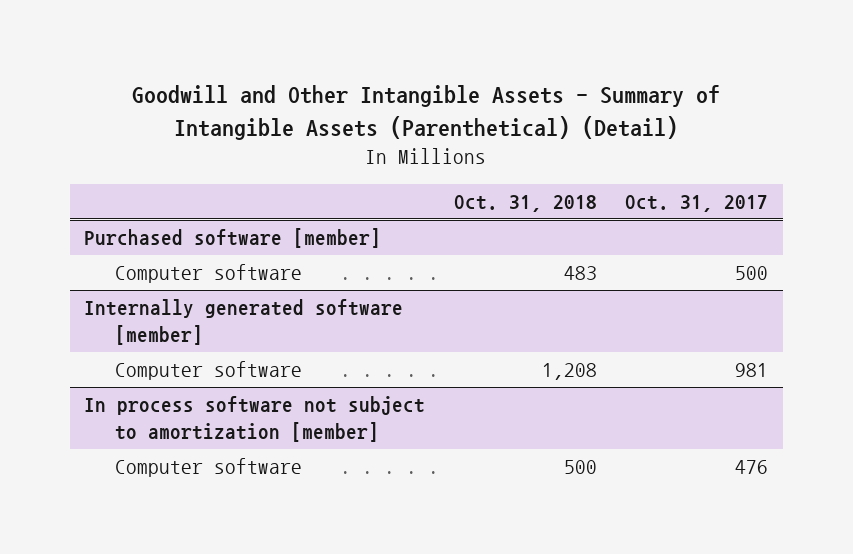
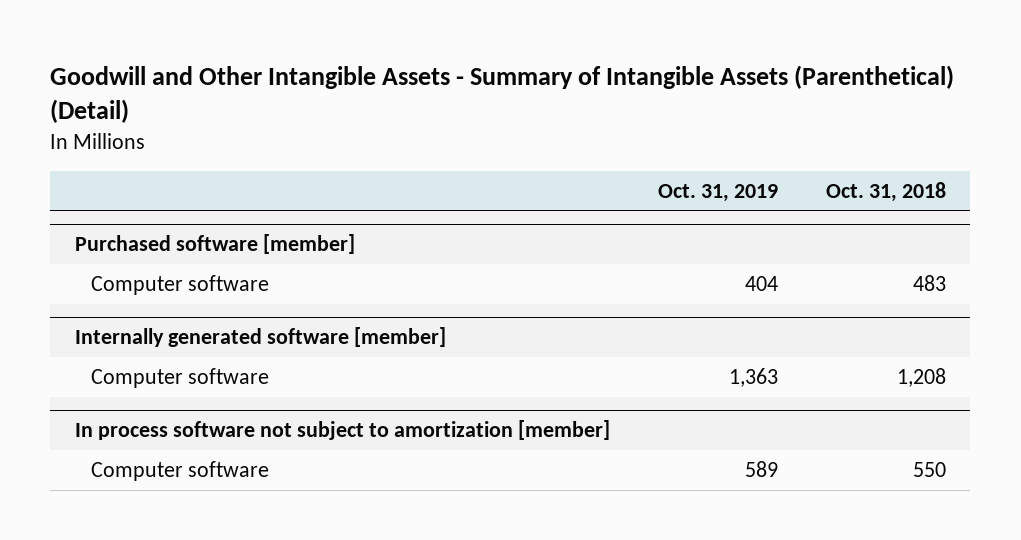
[625,195,769,213] Oct. 31, 2017 -> none
none -> [657,183,778,202] Oct. 31, 2019
[563,460,597,475] 500 -> [913,462,947,478] 550

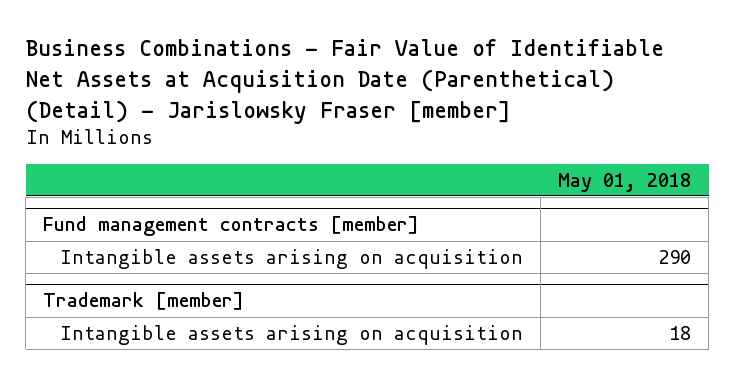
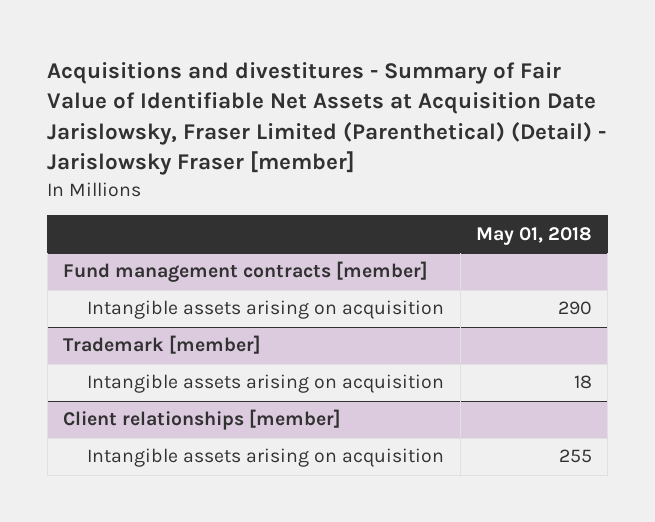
[25,39,664,124] Business Combinations - Fair Value of Identifiable Net Assets at Acquisition Date (Parenthetical) (Detail) - Jarislowsky Fraser [member] -> [47,61,607,176] Acquisitions and divestitures - Summary of Fair Value of Identifiable Net Assets at Acquisition Date Jarislowsky, Fraser Limited (Parenthetical) (Detail) - Jarislowsky Fraser [member]
none -> [63,409,342,431] Client relationships [member]
none -> [87,448,445,468] Intangible assets arising on acquisition

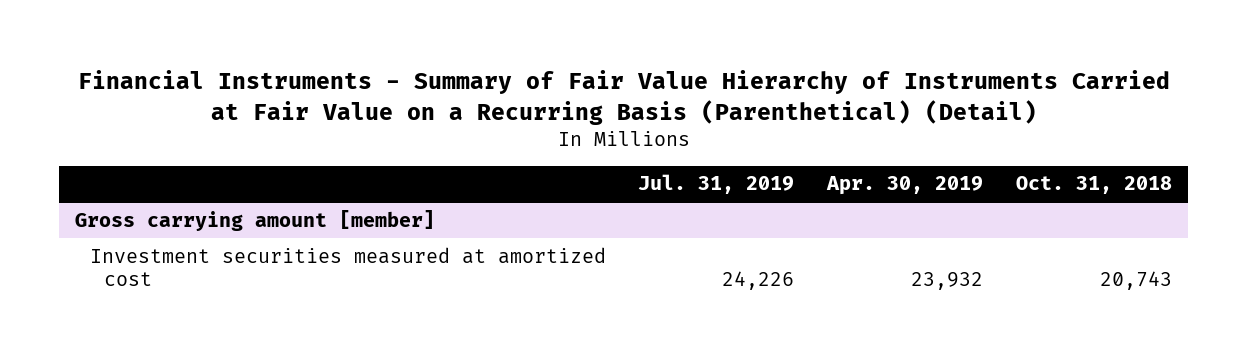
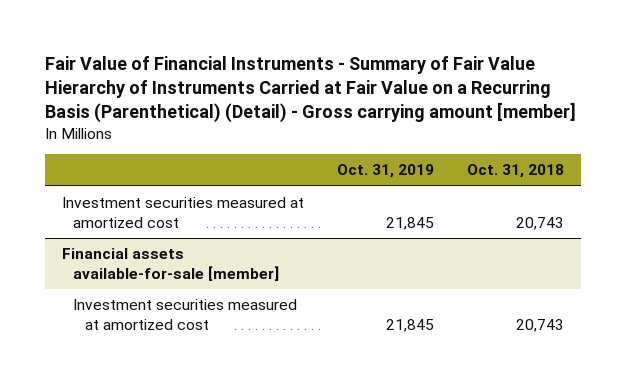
[77,70,1170,125] Financial Instruments - Summary of Fair Value Hierarchy of Instruments Carried at Fair Value on a Recurring Basis (Parenthetical) (Detail) -> [45,55,577,123] Fair Value of Financial Instruments - Summary of Fair Value Hierarchy of Instruments Carried at Fair Value on a Recurring Basis (Parenthetical) (Detail) - Gross carrying amount [member]
[638,174,795,195] Jul. 31, 2019 -> none
[826,176,984,196] Apr. 30, 2019 -> none
none -> [337,164,435,179] Oct. 31, 2019
[75,209,436,231] Gross carrying amount [member] -> none
none -> [62,248,280,281] Financial assets available-for-sale [member]
none -> [73,299,298,330] Investment securities measured at amortized cost

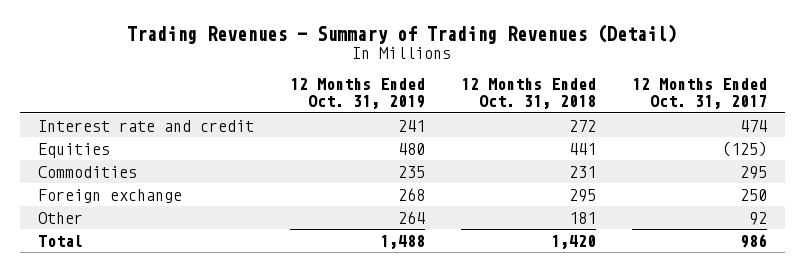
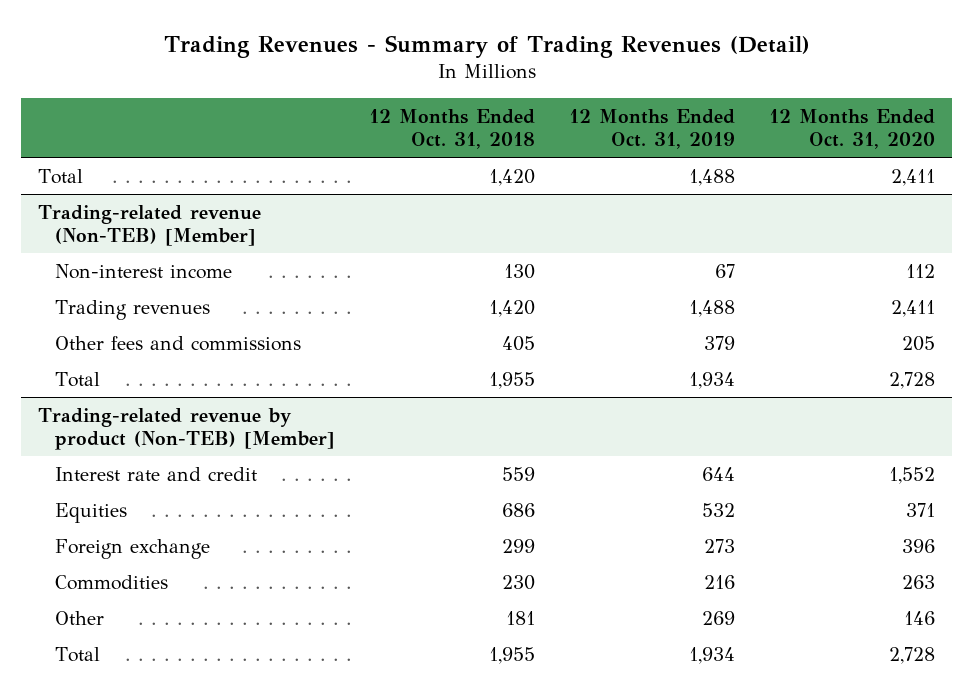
[631,78,767,110] 12 Months Ended Oct. 31, 2017 -> none
none -> [768,108,935,149] 12 Months Ended Oct. 31, 2020
[37,119,254,132] Interest rate and credit -> none
[37,142,110,158] Equities -> none
[37,165,137,178] Commodities -> none
[37,188,182,203] Foreign exchange -> none
[37,211,83,224] Other -> none
none -> [38,204,262,247] Trading-related revenue (Non-TEB) [Member]
none -> [54,263,232,279] Non-interest income
none -> [54,299,210,320] Trading revenues
none -> [54,335,301,351] Other fees and commissions
none -> [54,371,100,387] Total
none -> [38,407,335,451] Trading-related revenue by product (Non-TEB) [Member]
none -> [54,466,257,481] Interest rate and credit
none -> [54,502,127,523] Equities
none -> [54,538,210,559] Foreign exchange
none -> [54,574,168,590] Commodities
none -> [54,610,104,625] Other
none -> [54,646,100,662] Total

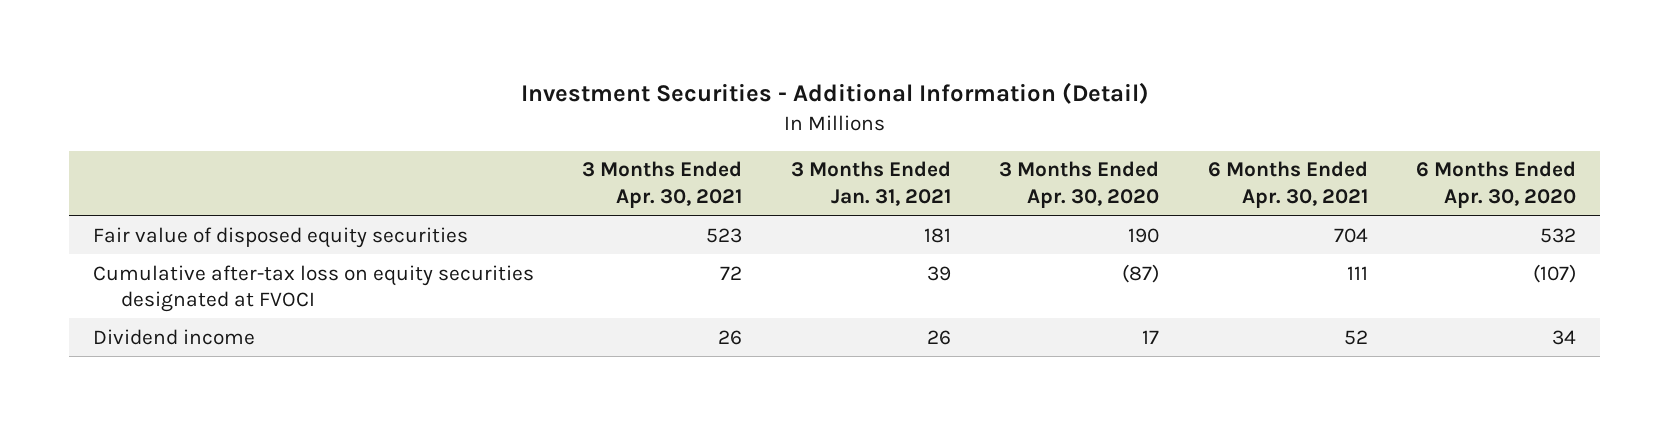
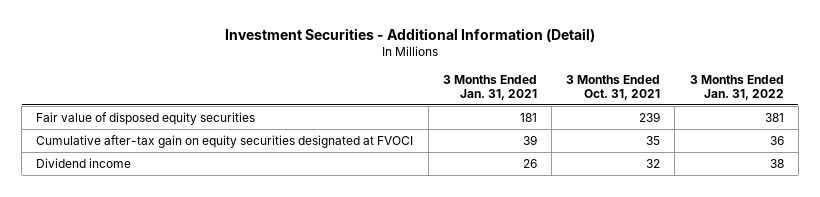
[582,161,743,208] 3 Months Ended Apr. 30, 2021 -> none
[999,161,1160,208] 3 Months Ended Apr. 30, 2020 -> none
[1207,161,1368,208] 6 Months Ended Apr. 30, 2021 -> none
[1416,161,1577,208] 6 Months Ended Apr. 30, 2020 -> none
none -> [566,75,661,100] 3 Months Ended Oct. 31, 2021
none -> [689,75,784,100] 3 Months Ended Jan. 31, 2022
[93,264,535,312] Cumulative after-tax loss on equity securities designated at FVOCI -> [36,134,414,148] Cumulative after-tax gain on equity securities designated at FVOCI

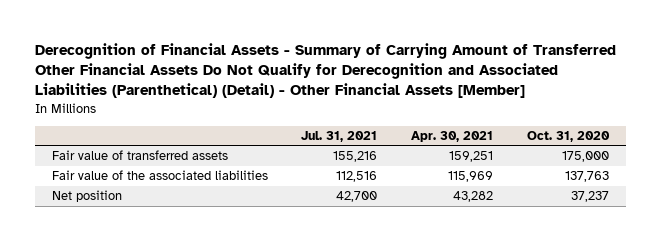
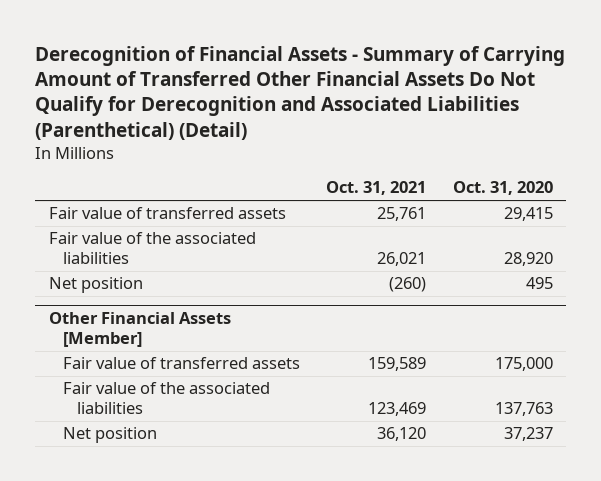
[34,42,616,99] Derecognition of Financial Assets - Summary of Carrying Amount of Transferred Other Financial Assets Do Not Qualify for Derecognition and Associated Liabilities (Parenthetical) (Detail) - Other Financial Assets [Member] -> [35,45,566,140] Derecognition of Financial Assets - Summary of Carrying Amount of Transferred Other Financial Assets Do Not Qualify for Derecognition and Associated Liabilities (Parenthetical) (Detail)
[301,130,378,142] Jul. 31, 2021 -> none
[411,130,494,142] Apr. 30, 2021 -> none
none -> [326,181,427,196] Oct. 31, 2021
none -> [48,207,286,220] Fair value of transferred assets
none -> [48,232,256,265] Fair value of the associated liabilities
none -> [48,277,143,294] Net position
none -> [48,312,231,347] Other Financial Assets [Member]

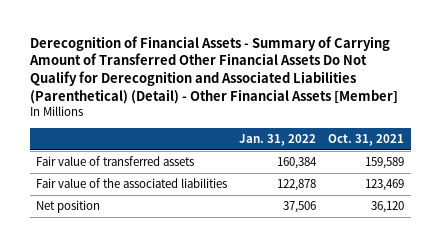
[35,45,566,140] Derecognition of Financial Assets - Summary of Carrying Amount of Transferred Other Financial Assets Do Not Qualify for Derecognition and Associated Liabilities (Parenthetical) (Detail) -> [29,35,399,104] Derecognition of Financial Assets - Summary of Carrying Amount of Transferred Other Financial Assets Do Not Qualify for Derecognition and Associated Liabilities (Parenthetical) (Detail) - Other Financial Assets [Member]
[452,181,553,196] Oct. 31, 2020 -> none
none -> [239,133,317,146] Jan. 31, 2022
[48,207,286,220] Fair value of transferred assets -> none
[48,232,256,265] Fair value of the associated liabilities -> none
[48,277,143,294] Net position -> none
[48,312,231,347] Other Financial Assets [Member] -> none

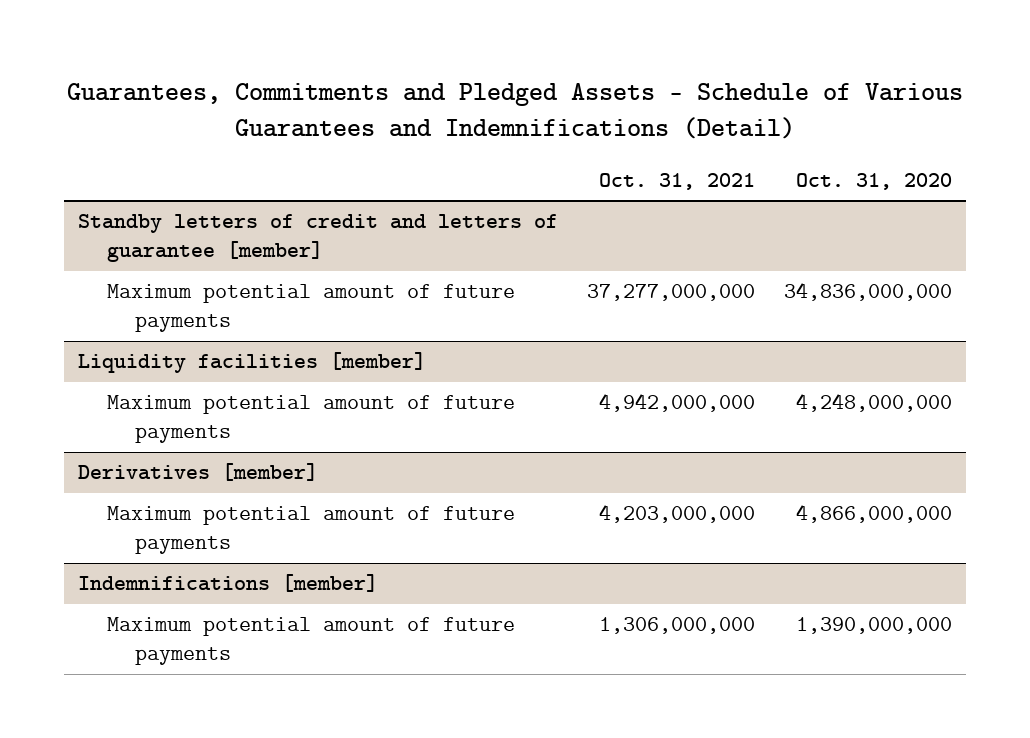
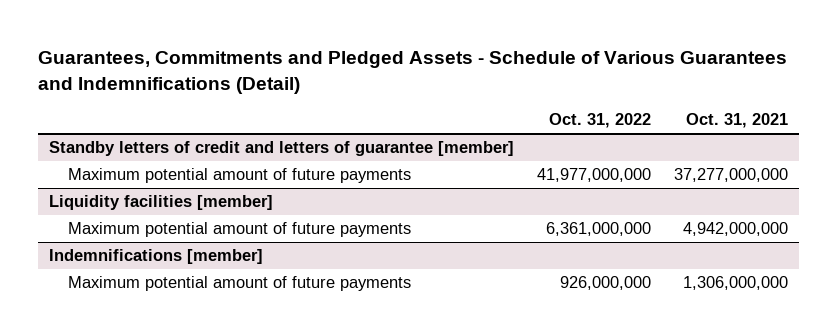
[795,173,952,191] Oct. 31, 2020 -> none
none -> [549,113,652,129] Oct. 31, 2022
[78,463,319,482] Derivatives [member] -> none
[106,506,515,555] Maximum potential amount of future payments -> none

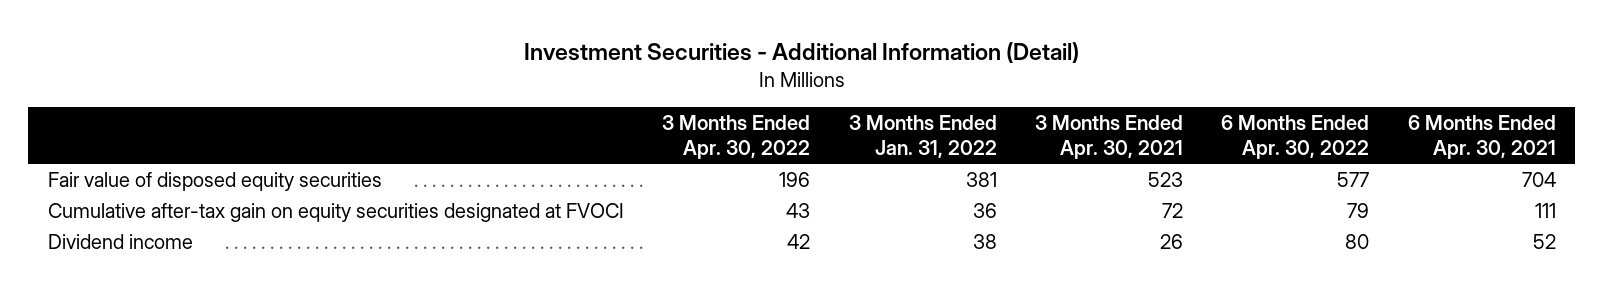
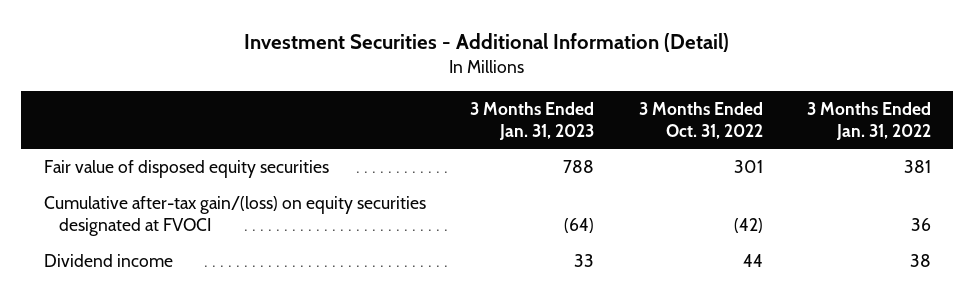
[662,114,811,160] 3 Months Ended Apr. 30, 2022 -> none
[1035,114,1184,160] 3 Months Ended Apr. 30, 2021 -> none
[1221,114,1370,160] 6 Months Ended Apr. 30, 2022 -> none
[1407,114,1556,160] 6 Months Ended Apr. 30, 2021 -> none
none -> [470,101,595,140] 3 Months Ended Jan. 31, 2023
none -> [638,101,763,139] 3 Months Ended Oct. 31, 2022
[47,202,624,222] Cumulative after-tax gain on equity securities designated at FVOCI -> [43,195,426,237] Cumulative after-tax gain/(loss) on equity securities designated at FVOCI

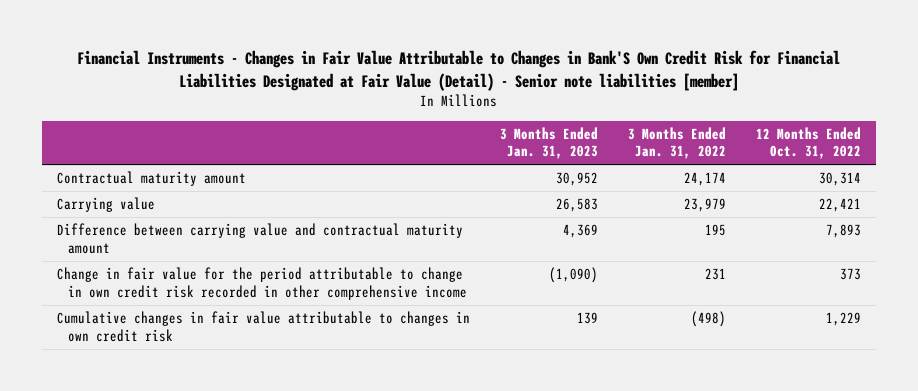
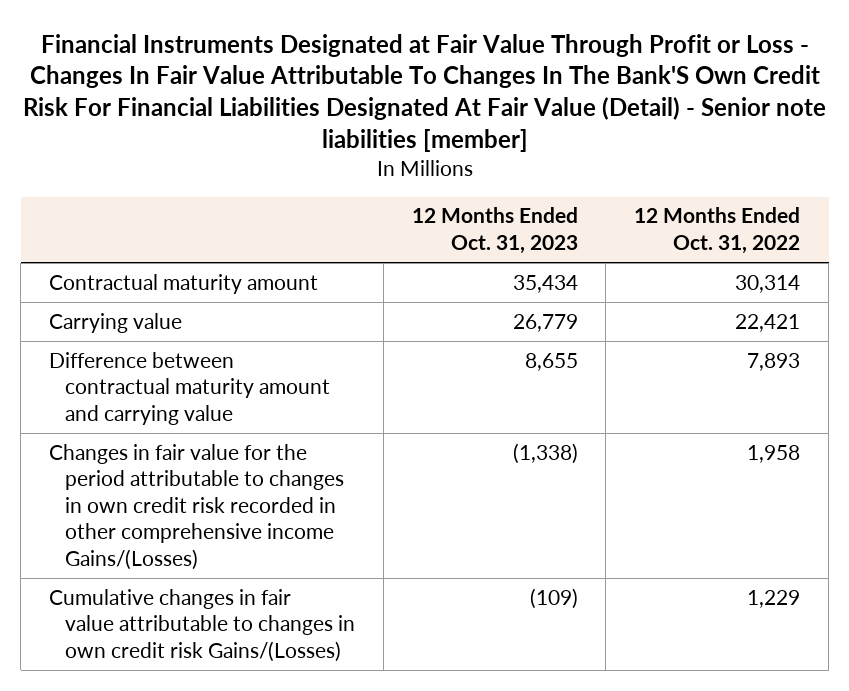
[77,50,841,91] Financial Instruments - Changes in Fair Value Attributable to Changes in Bank'S Own Credit Risk for Financial Liabilities Designated at Fair Value (Detail) - Senior note liabilities [member] -> [22,33,826,153] Financial Instruments Designated at Fair Value Through Profit or Loss - Changes In Fair Value Attributable To Changes In The Bank'S Own Credit Risk For Financial Liabilities Designated At Fair Value (Detail) - Senior note liabilities [member]
[500,126,599,160] 3 Months Ended Jan. 31, 2023 -> none
[628,126,727,160] 3 Months Ended Jan. 31, 2022 -> none
none -> [411,207,578,254] 12 Months Ended Oct. 31, 2023
[56,223,463,254] Difference between carrying value and contractual maturity amount -> [49,351,330,425] Difference between contractual maturity amount and carrying value
[56,267,468,300] Change in fair value for the period attributable to change in own credit risk recorded in other comprehensive income -> [49,443,344,570] Changes in fair value for the period attributable to changes in own credit risk recorded in other comprehensive income Gains/(Losses)
[840,268,862,281] 373 -> [747,444,801,463] 1,958
[56,311,470,342] Cumulative changes in fair value attributable to changes in own credit risk -> [49,588,355,662] Cumulative changes in fair value attributable to changes in own credit risk Gains/(Losses)

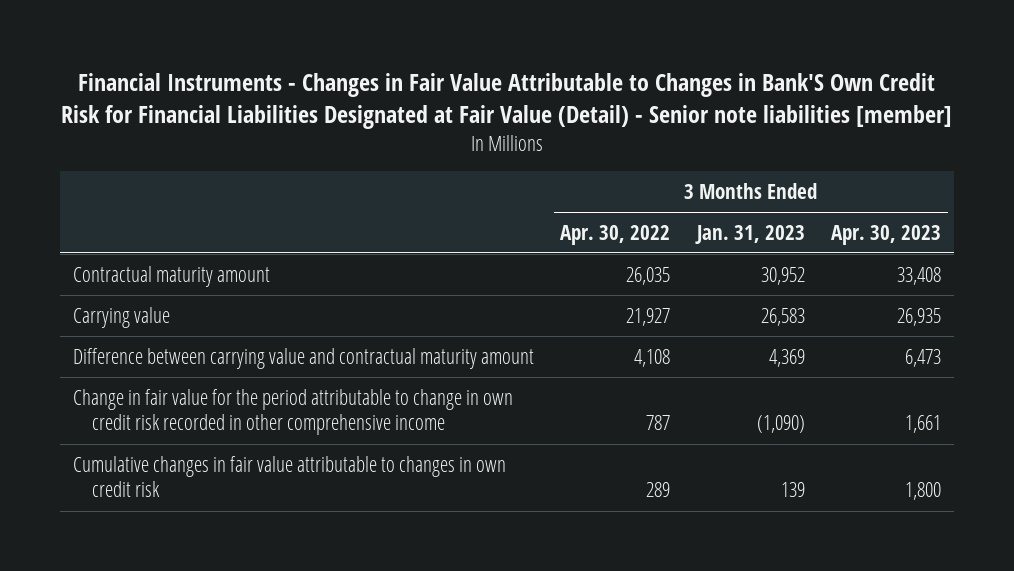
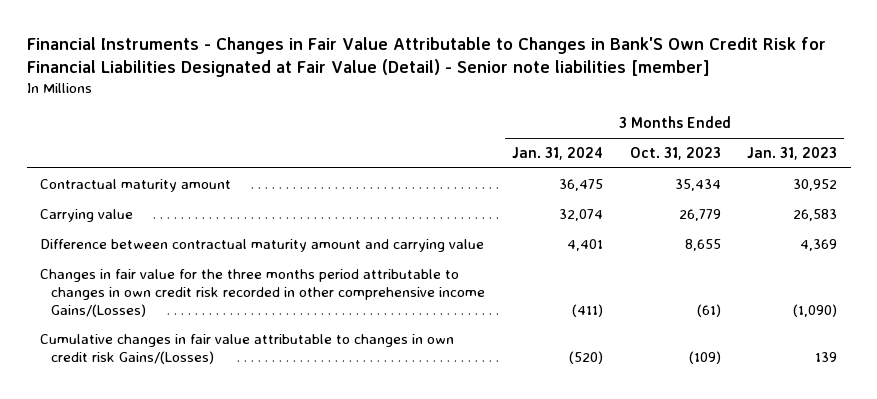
[560,224,671,245] Apr. 30, 2022 -> none
[831,224,942,245] Apr. 30, 2023 -> none
none -> [511,147,603,161] Jan. 31, 2024
none -> [629,147,721,161] Oct. 31, 2023
[72,347,534,369] Difference between carrying value and contractual maturity amount -> [39,238,484,252] Difference between contractual maturity amount and carrying value
[72,388,513,436] Change in fair value for the period attributable to change in own credit risk recorded in other comprehensive income -> [39,268,486,317] Changes in fair value for the three months period attributable to changes in own credit risk recorded in other comprehensive income Gains/(Losses)
[72,455,506,498] Cumulative changes in fair value attributable to changes in own credit risk -> [39,333,454,364] Cumulative changes in fair value attributable to changes in own credit risk Gains/(Losses)

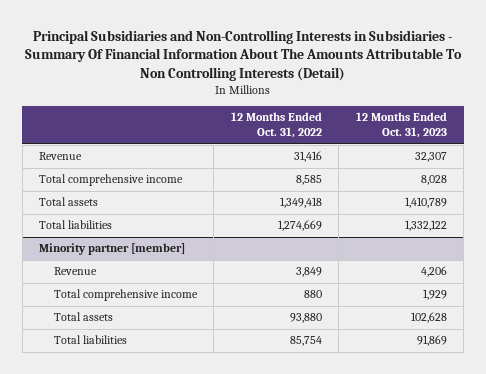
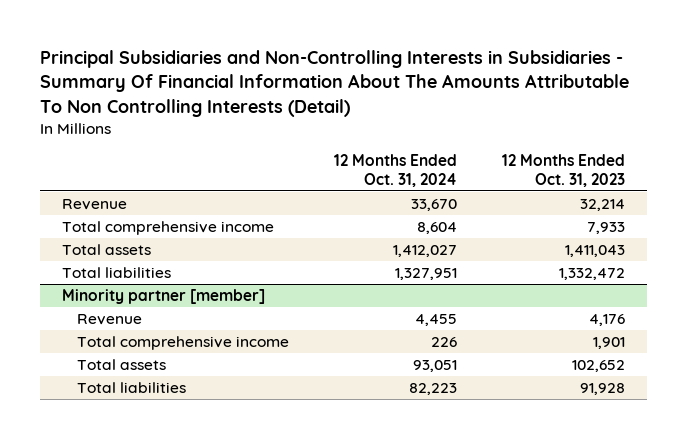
[230,112,322,139] 12 Months Ended Oct. 31, 2022 -> none
none -> [333,154,457,187] 12 Months Ended Oct. 31, 2024
[414,152,447,163] 32,307 -> [579,199,625,212] 32,214
[420,175,447,186] 8,028 -> [586,222,625,235] 7,933
[404,197,447,209] 1,410,789 -> [564,245,625,258] 1,411,043
[404,220,447,232] 1,332,122 -> [558,268,625,281] 1,332,472
[420,266,447,278] 4,206 -> [588,314,625,327] 4,176
[422,289,447,301] 1,929 -> [592,337,625,350] 1,901
[410,312,447,324] 102,628 -> [571,360,625,373] 102,652
[416,335,447,347] 91,869 -> [579,383,625,396] 91,928

